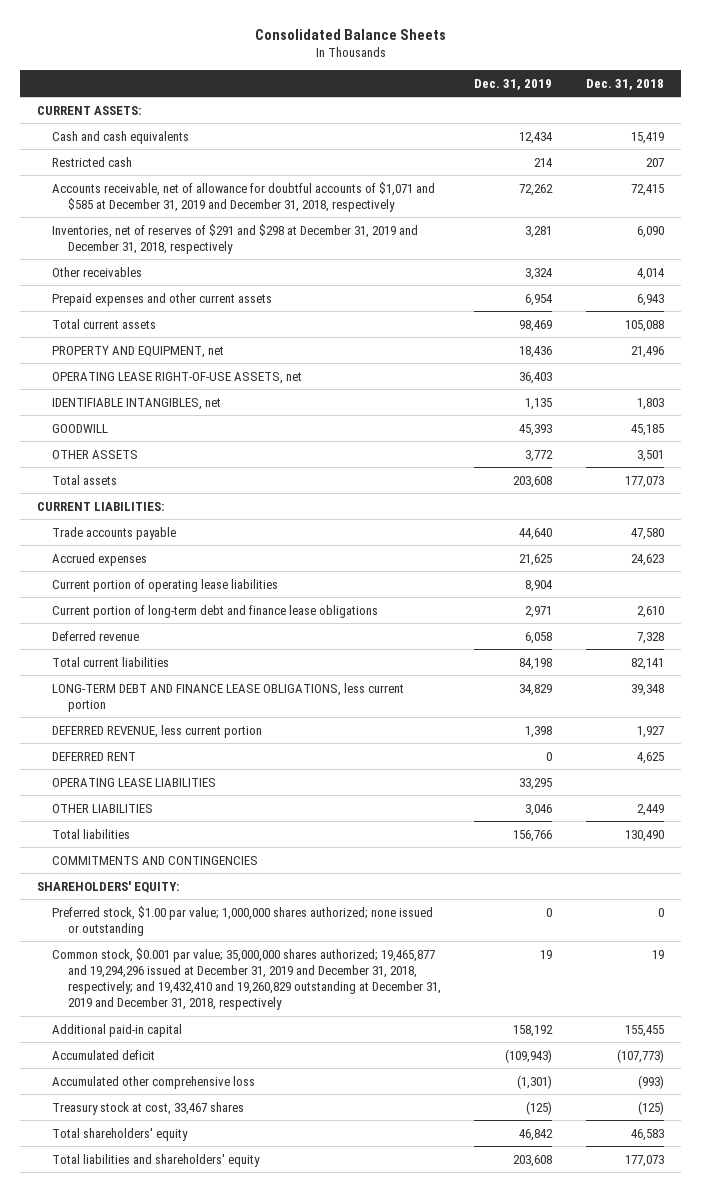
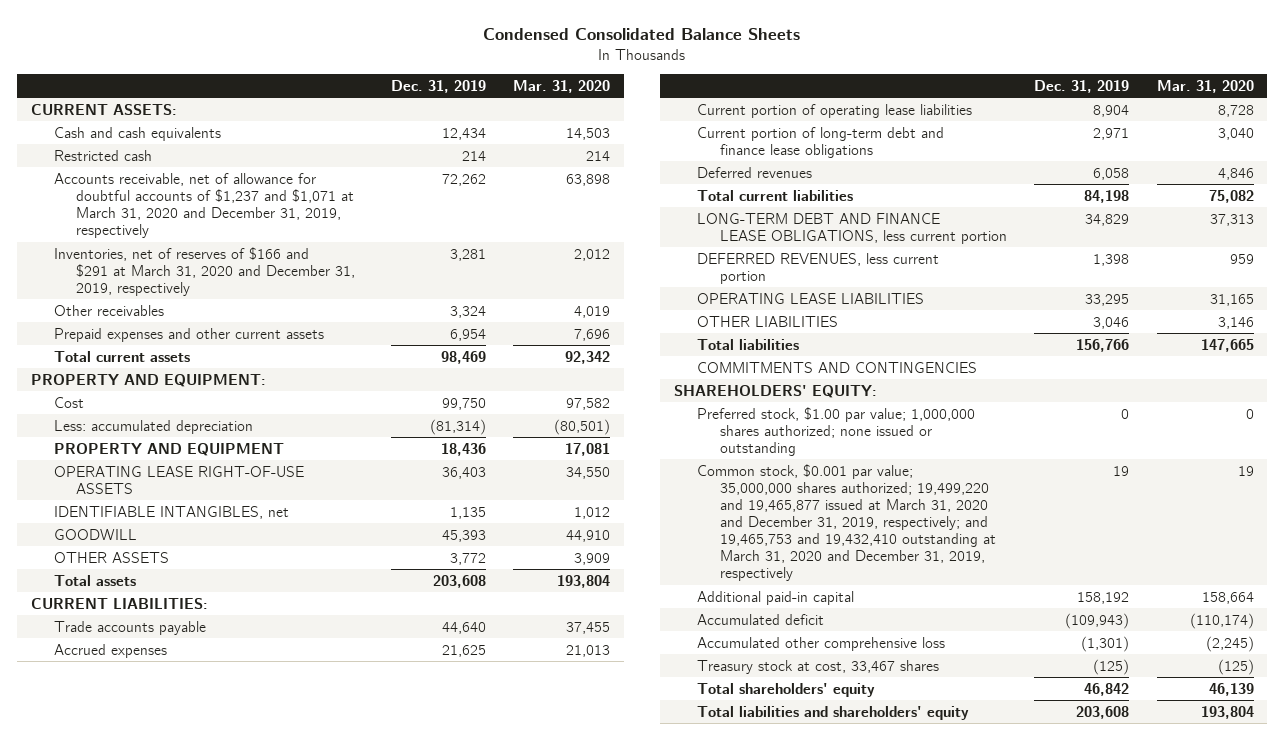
[254,29,446,41] Consolidated Balance Sheets -> [483,27,801,40] Condensed Consolidated Balance Sheets
[585,78,664,90] Dec. 31, 2018 -> none
none -> [513,79,611,93] Mar. 31, 2020
[52,181,436,212] Accounts receivable, net of allowance for doubtful accounts of $1,071 and $585 at December 31, 2019 and December 31, 2018, respectively -> [53,172,355,238] Accounts receivable, net of allowance for doubtful accounts of $1,237 and $1,071 at March 31, 2020 and December 31, 2019, respectively
[52,223,419,254] Inventories, net of reserves of $291 and $298 at December 31, 2019 and December 31, 2018, respectively -> [53,246,356,296] Inventories, net of reserves of $166 and $291 at March 31, 2020 and December 31, 2019, respectively
none -> [30,373,266,387] PROPERTY AND EQUIPMENT:
none -> [53,396,84,408] Cost
none -> [53,419,253,434] Less: accumulated depreciation
[52,345,225,358] PROPERTY AND EQUIPMENT, net -> [53,442,284,456] PROPERTY AND EQUIPMENT
[52,371,303,384] OPERATING LEASE RIGHT-OF-USE ASSETS, net -> [53,465,304,494] OPERATING LEASE RIGHT-OF-USE ASSETS
[52,630,140,641] Deferred revenue -> [696,166,812,178] Deferred revenues
[52,751,137,761] DEFERRED RENT -> none
[52,724,263,738] DEFERRED REVENUE, less current portion -> [696,252,939,284] DEFERRED REVENUES, less current portion
[52,947,441,1011] Common stock, $0.001 par value; 35,000,000 shares authorized; 19,465,877 and 19,294,296 issued at December 31, 2019 and December 31, 2018, respectively; and 19,432,410 and 19,260,829 outstanding at December 31, 2019 and December 31, 2018, respectively -> [696,463,996,582] Common stock, $0.001 par value; 35,000,000 shares authorized; 19,499,220 and 19,465,877 issued at March 31, 2020 and December 31, 2019, respectively; and 19,465,753 and 19,432,410 outstanding at March 31, 2020 and December 31, 2019, respectively

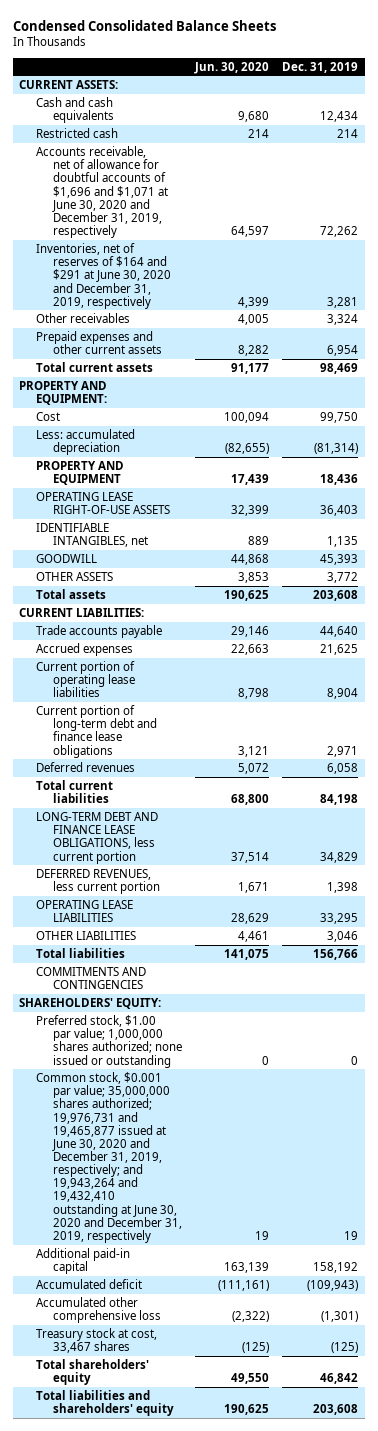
[513,79,611,93] Mar. 31, 2020 -> none
none -> [194,61,270,74] Jun. 30, 2020
[53,172,355,238] Accounts receivable, net of allowance for doubtful accounts of $1,237 and $1,071 at March 31, 2020 and December 31, 2019, respectively -> [36,146,169,238] Accounts receivable, net of allowance for doubtful accounts of $1,696 and $1,071 at June 30, 2020 and December 31, 2019, respectively
[53,246,356,296] Inventories, net of reserves of $166 and $291 at March 31, 2020 and December 31, 2019, respectively -> [36,243,172,309] Inventories, net of reserves of $164 and $291 at June 30, 2020 and December 31, 2019, respectively
[696,463,996,582] Common stock, $0.001 par value; 35,000,000 shares authorized; 19,499,220 and 19,465,877 issued at March 31, 2020 and December 31, 2019, respectively; and 19,465,753 and 19,432,410 outstanding at March 31, 2020 and December 31, 2019, respectively -> [36,1072,183,1243] Common stock, $0.001 par value; 35,000,000 shares authorized; 19,976,731 and 19,465,877 issued at June 30, 2020 and December 31, 2019, respectively; and 19,943,264 and 19,432,410 outstanding at June 30, 2020 and December 31, 2019, respectively

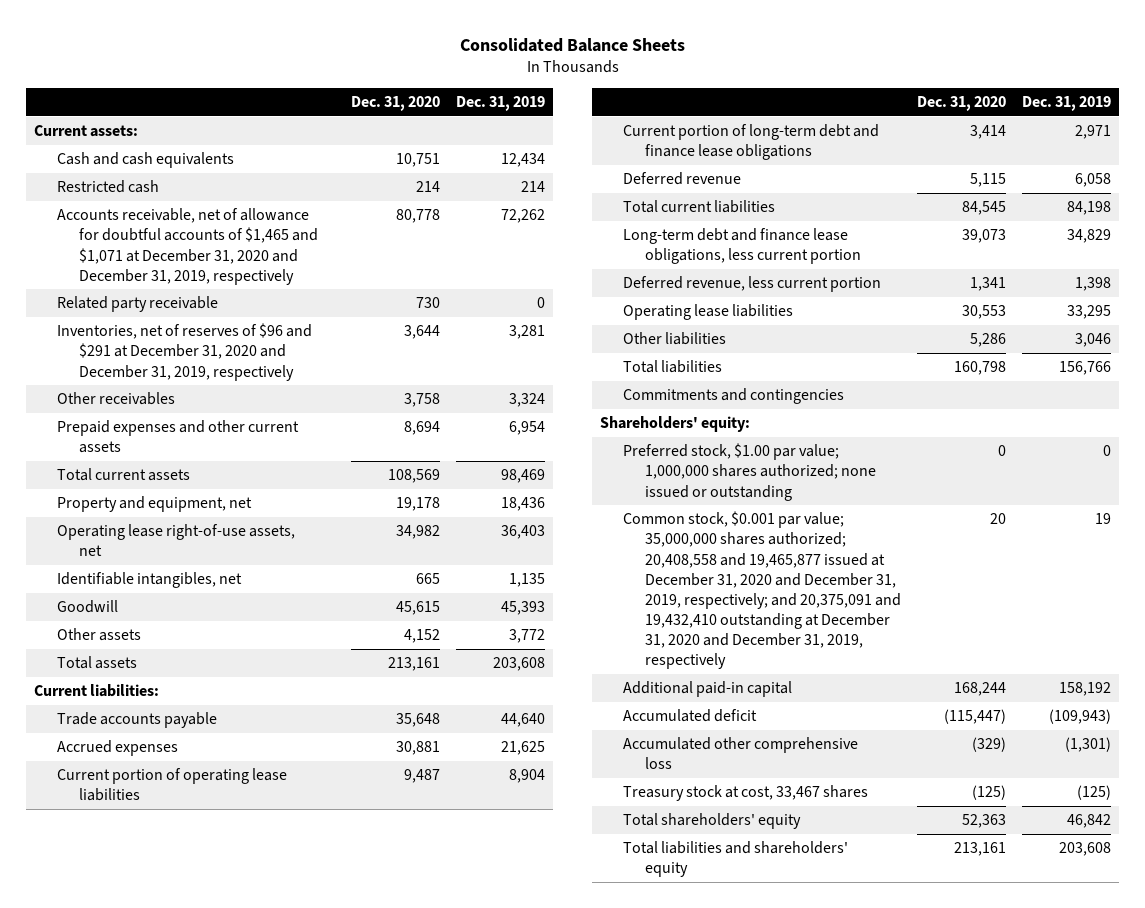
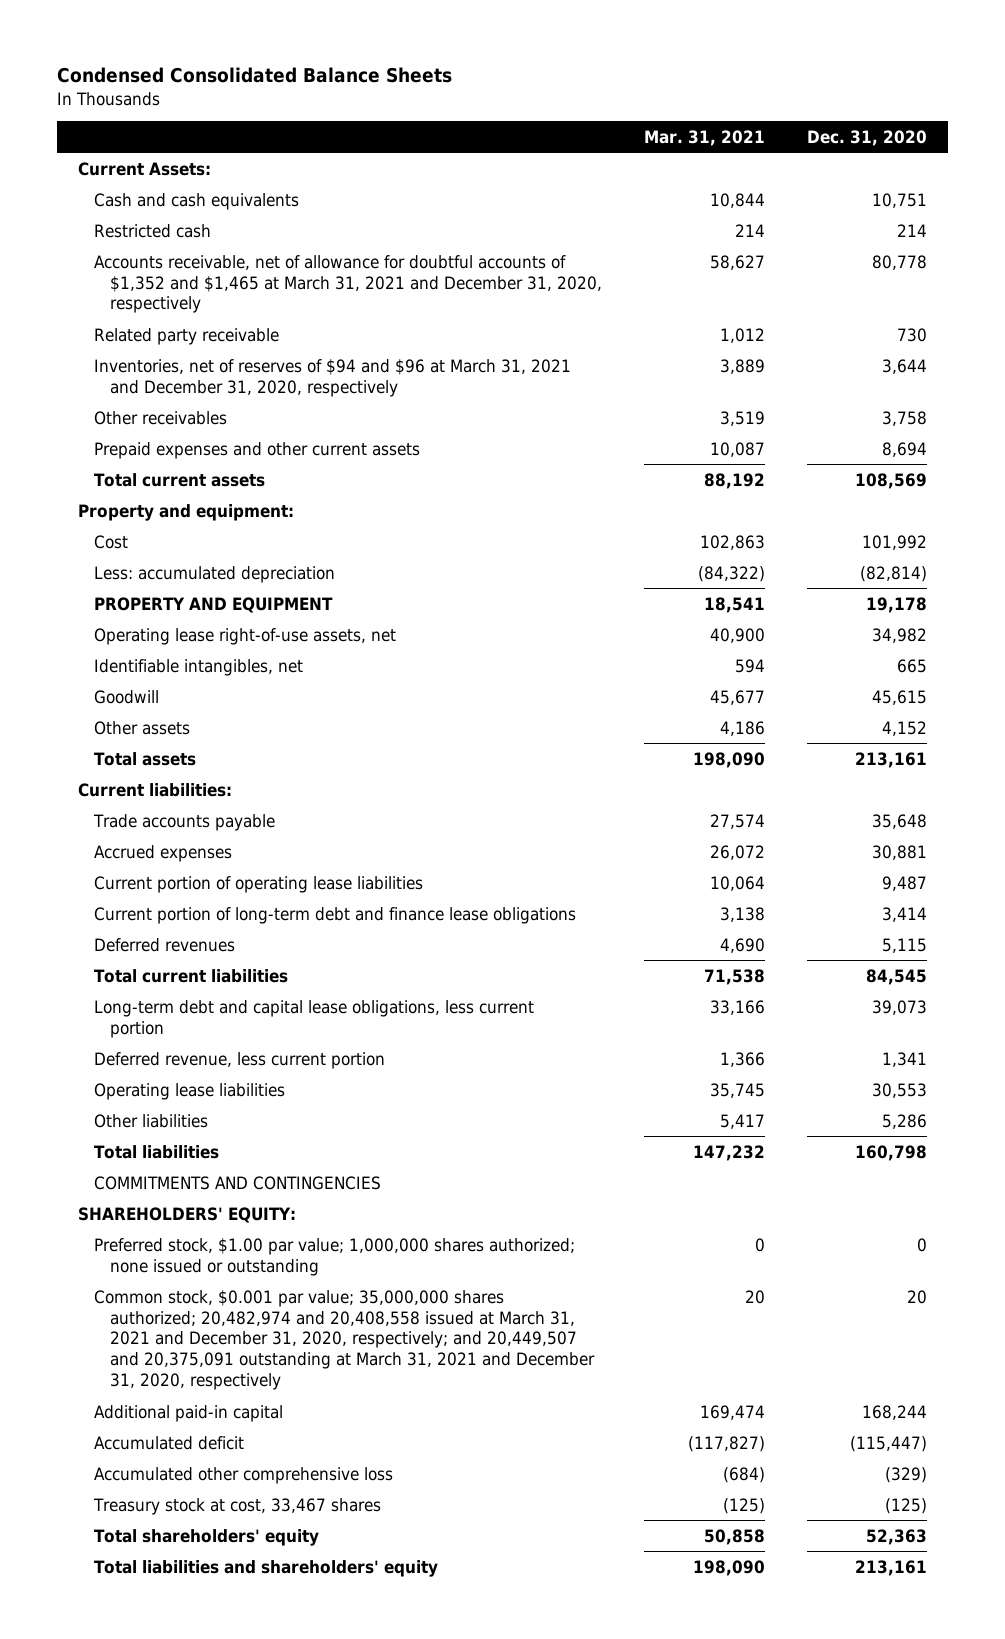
[459,37,685,52] Consolidated Balance Sheets -> [56,67,452,84] Condensed Consolidated Balance Sheets
[455,96,545,112] Dec. 31, 2019 -> none
none -> [643,129,765,146] Mar. 31, 2021
[34,125,139,138] Current assets: -> [77,161,211,176] Current Assets:
[56,208,319,285] Accounts receivable, net of allowance for doubtful accounts of $1,465 and $1,071 at December 31, 2020 and December 31, 2019, respectively -> [93,254,602,314] Accounts receivable, net of allowance for doubtful accounts of $1,352 and $1,465 at March 31, 2021 and December 31, 2020, respectively
[56,323,312,381] Inventories, net of reserves of $96 and $291 at December 31, 2020 and December 31, 2019, respectively -> [93,358,571,397] Inventories, net of reserves of $94 and $96 at March 31, 2021 and December 31, 2020, respectively
none -> [77,503,294,521] Property and equipment:
none -> [93,534,128,549] Cost
none -> [93,565,335,583] Less: accumulated depreciation
[56,496,252,513] Property and equipment, net -> [93,596,333,613] PROPERTY AND EQUIPMENT
[622,172,741,186] Deferred revenue -> [93,937,235,952] Deferred revenues
[622,228,862,265] Long-term debt and finance lease obligations, less current portion -> [93,999,534,1038] Long-term debt and capital lease obligations, less current portion
[622,388,844,405] Commitments and contingencies -> [93,1175,381,1190] COMMITMENTS AND CONTINGENCIES
[600,416,751,433] Shareholders' equity: -> [77,1206,296,1223] SHAREHOLDERS' EQUITY:
[622,511,902,670] Common stock, $0.001 par value; 35,000,000 shares authorized; 20,408,558 and 19,465,877 issued at December 31, 2020 and December 31, 2019, respectively; and 20,375,091 and 19,432,410 outstanding at December 31, 2020 and December 31, 2019, respectively -> [93,1289,595,1391] Common stock, $0.001 par value; 35,000,000 shares authorized; 20,482,974 and 20,408,558 issued at March 31, 2021 and December 31, 2020, respectively; and 20,449,507 and 20,375,091 outstanding at March 31, 2021 and December 31, 2020, respectively

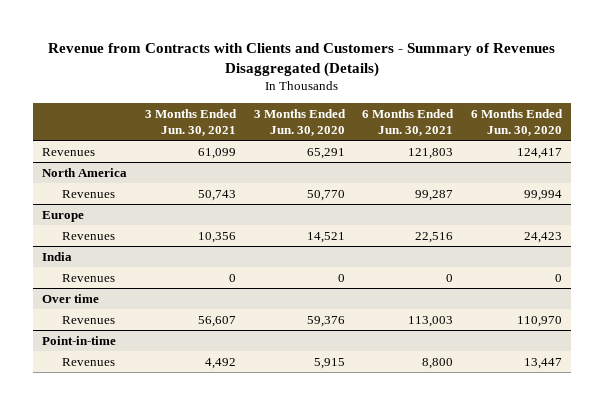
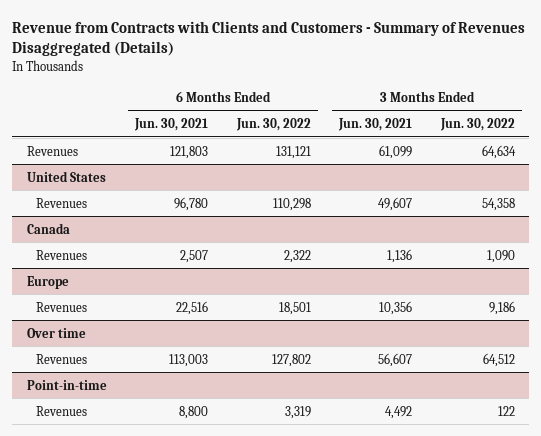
[253,108,346,137] 3 Months Ended Jun. 30, 2020 -> none
[471,108,564,137] 6 Months Ended Jun. 30, 2020 -> none
none -> [235,117,311,131] Jun. 30, 2022
none -> [439,117,515,131] Jun. 30, 2022
[42,167,128,177] North America -> none
none -> [26,170,106,182] United States
[197,189,236,201] 50,743 -> [378,196,413,211] 49,607
[415,189,454,201] 99,287 -> [174,196,209,211] 96,780
none -> [26,222,70,234] Canada
none -> [36,249,88,260] Revenues
[42,251,73,261] India -> none
[61,273,115,282] Revenues -> none

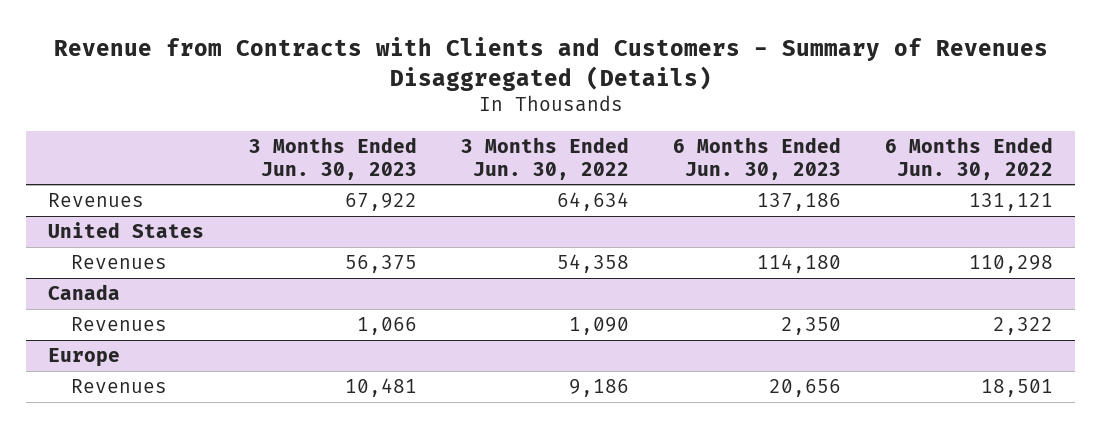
[134,117,209,131] Jun. 30, 2021 -> none
[338,117,413,131] Jun. 30, 2021 -> none
none -> [248,136,417,180] 3 Months Ended Jun. 30, 2023
none -> [673,136,842,180] 6 Months Ended Jun. 30, 2023
[26,327,86,338] Over time -> none
[36,353,88,364] Revenues -> none
[26,379,107,390] Point-in-time -> none
[36,405,88,416] Revenues -> none

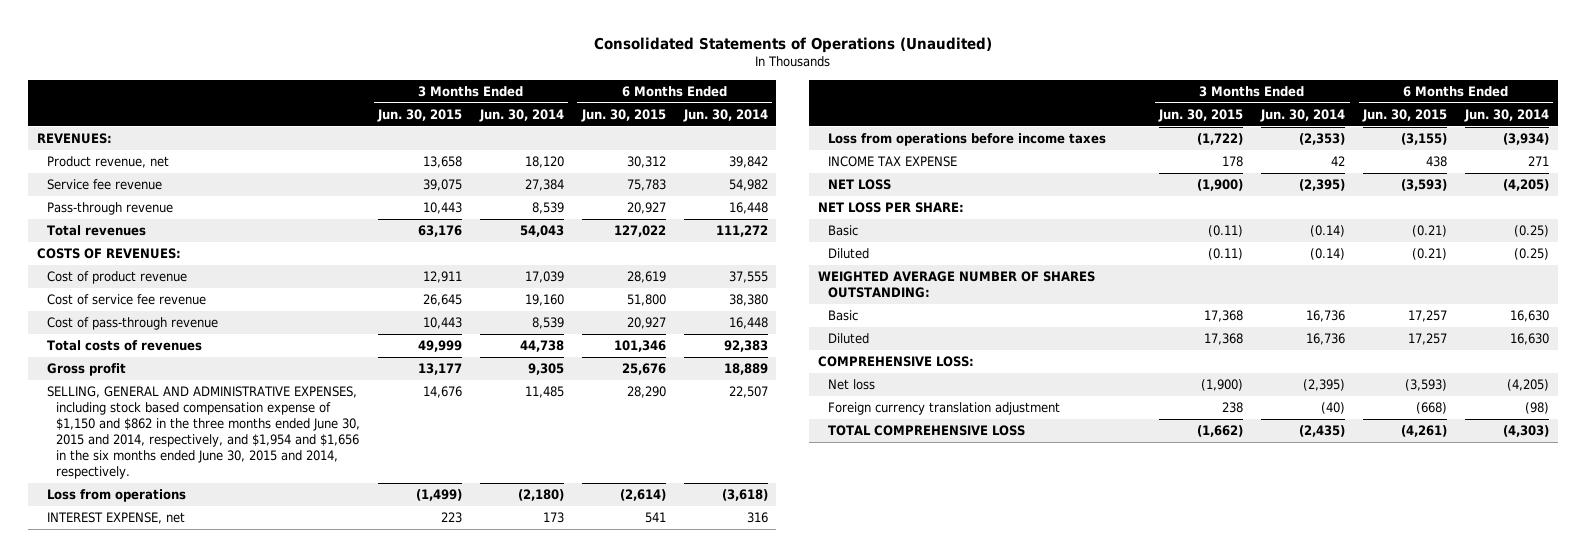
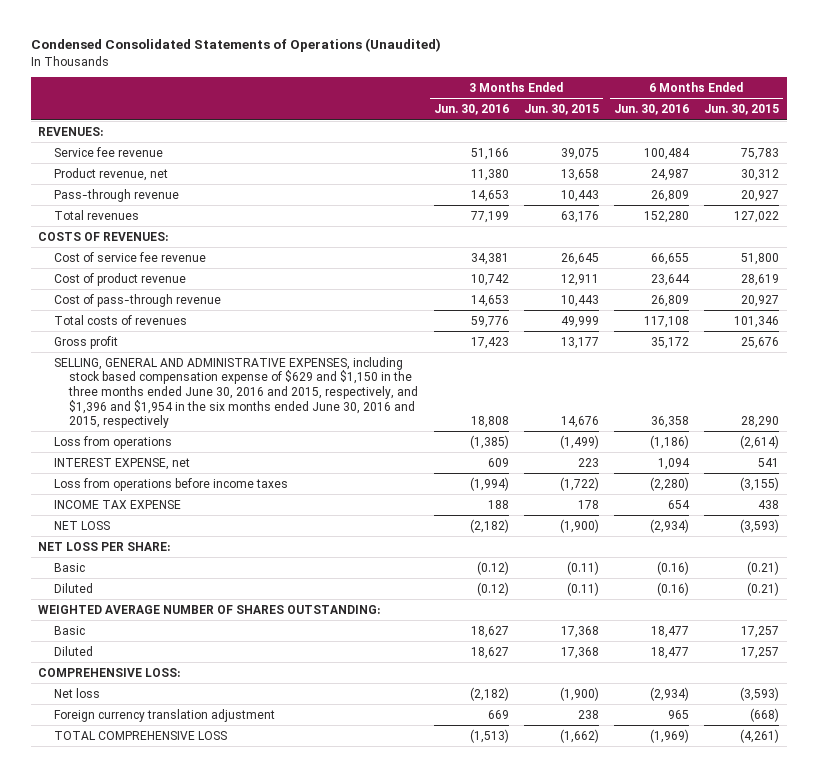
[593,36,992,53] Consolidated Statements of Operations (Unaudited) -> [30,38,441,53] Condensed Consolidated Statements of Operations (Unaudited)
[478,109,564,123] Jun. 30, 2014 -> none
[682,109,768,123] Jun. 30, 2014 -> none
none -> [433,104,509,116] Jun. 30, 2016
none -> [613,104,689,116] Jun. 30, 2016
[46,156,169,169] Product revenue, net -> [53,167,168,181] Product revenue, net
[46,271,187,285] Cost of product revenue -> [53,272,186,286] Cost of product revenue
[46,386,361,479] SELLING, GENERAL AND ADMINISTRATIVE EXPENSES, including stock based compensation expense of $1,150 and $862 in the three months ended June 30, 2015 and 2014, respectively, and $1,954 and $1,656 in the six months ended June 30, 2015 and 2014, respectively. -> [53,356,419,429] SELLING, GENERAL AND ADMINISTRATIVE EXPENSES, including stock based compensation expense of $629 and $1,150 in the three months ended June 30, 2016 and 2015, respectively, and $1,396 and $1,954 in the six months ended June 30, 2016 and 2015, respectively

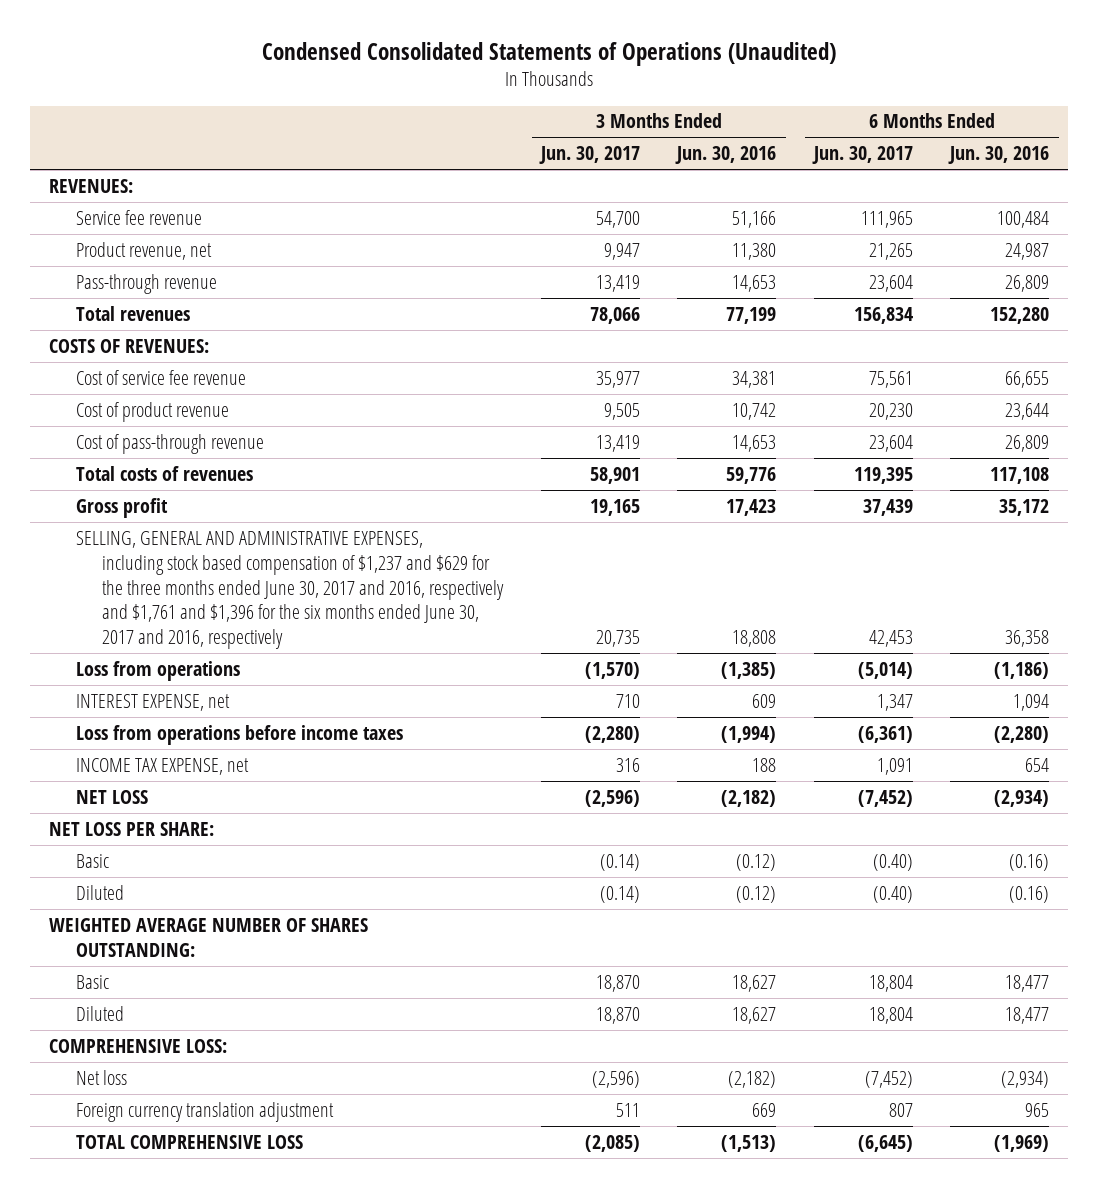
[523,104,599,116] Jun. 30, 2015 -> none
[704,104,780,116] Jun. 30, 2015 -> none
none -> [538,146,640,165] Jun. 30, 2017
none -> [811,146,913,165] Jun. 30, 2017
[53,356,419,429] SELLING, GENERAL AND ADMINISTRATIVE EXPENSES, including stock based compensation expense of $629 and $1,150 in the three months ended June 30, 2016 and 2015, respectively, and $1,396 and $1,954 in the six months ended June 30, 2016 and 2015, respectively -> [75,530,505,650] SELLING, GENERAL AND ADMINISTRATIVE EXPENSES, including stock based compensation of $1,237 and $629 for the three months ended June 30, 2017 and 2016, respectively and $1,761 and $1,396 for the six months ended June 30, 2017 and 2016, respectively
[53,499,181,509] INCOME TAX EXPENSE -> [75,757,249,775] INCOME TAX EXPENSE, net

